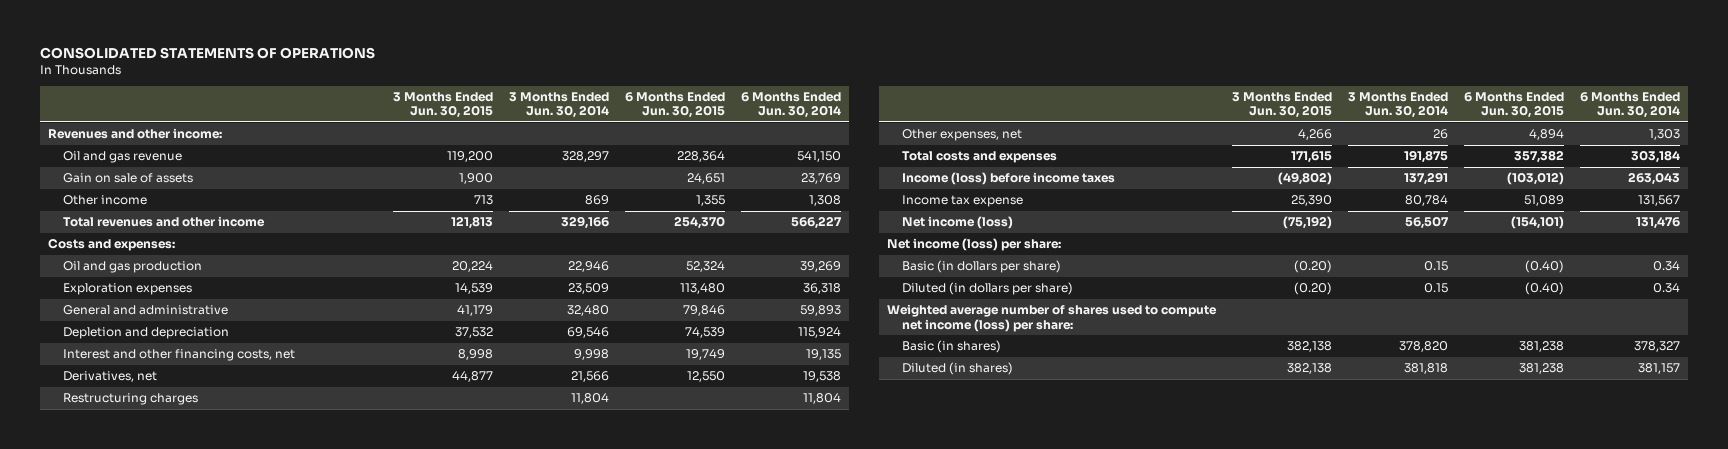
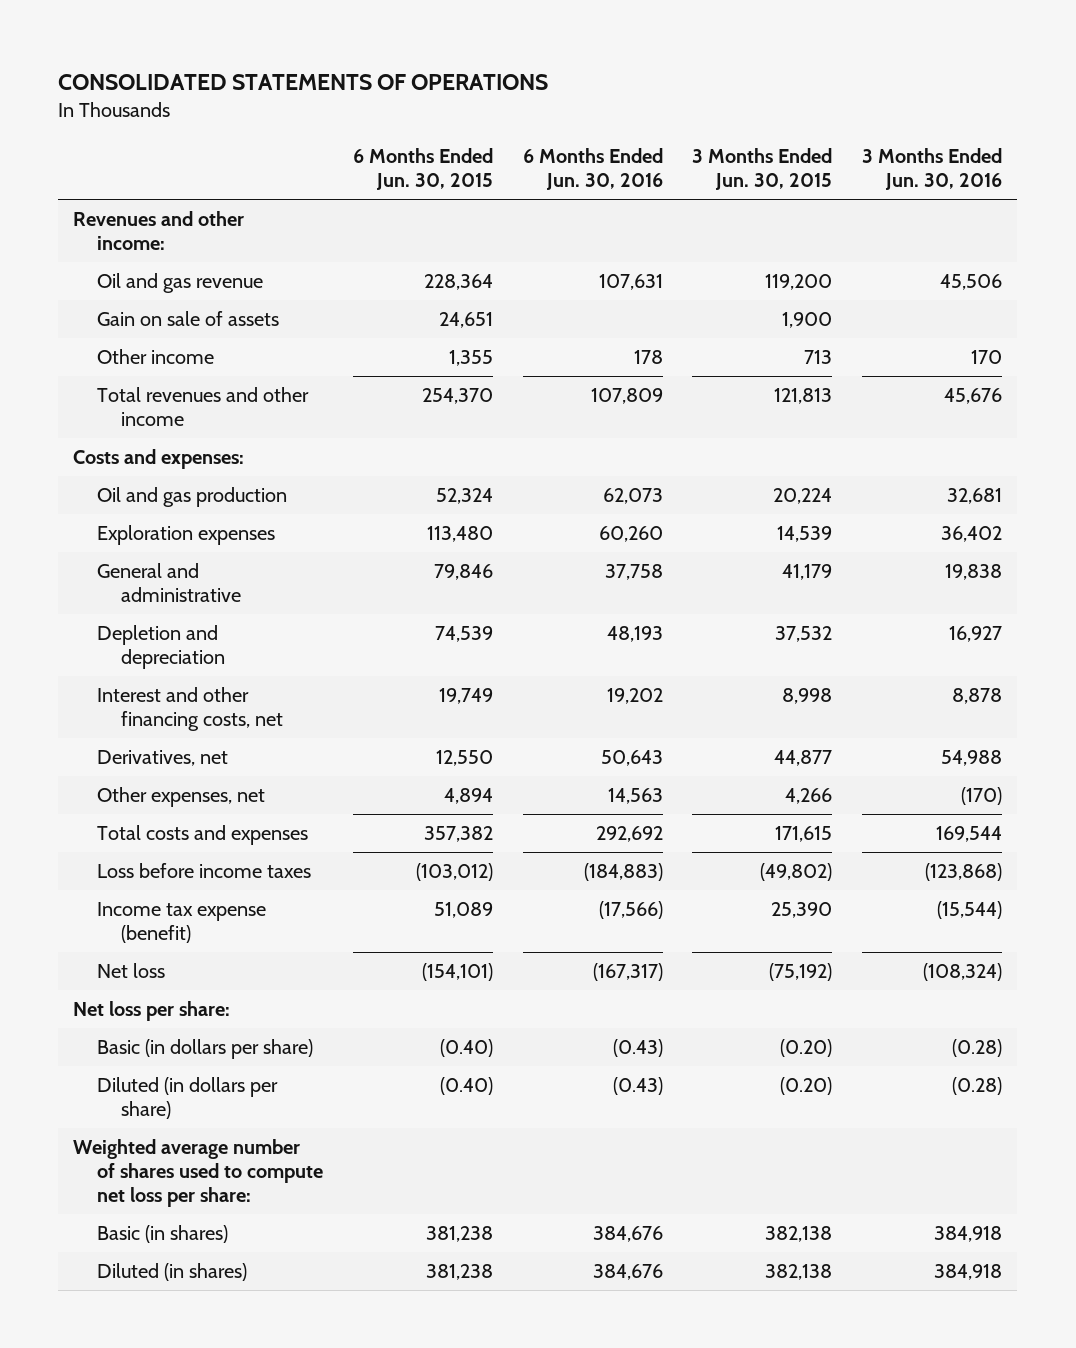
[508,91,609,119] 3 Months Ended Jun. 30, 2014 -> none
[741,91,842,119] 6 Months Ended Jun. 30, 2014 -> none
none -> [522,148,663,191] 6 Months Ended Jun. 30, 2016
none -> [862,148,1003,191] 3 Months Ended Jun. 30, 2016
[63,393,199,406] Restructuring charges -> none
[902,172,1116,186] Income (loss) before income taxes -> [96,863,311,879] Loss before income taxes
[902,195,1024,208] Income tax expense -> [96,902,266,943] Income tax expense (benefit)
[902,216,1014,230] Net income (loss) -> [96,963,165,979] Net loss
[886,238,1061,252] Net income (loss) per share: -> [73,1001,231,1022] Net loss per share:
[886,304,1217,332] Weighted average number of shares used to compute net income (loss) per share: -> [73,1139,323,1207] Weighted average number of shares used to compute net loss per share:

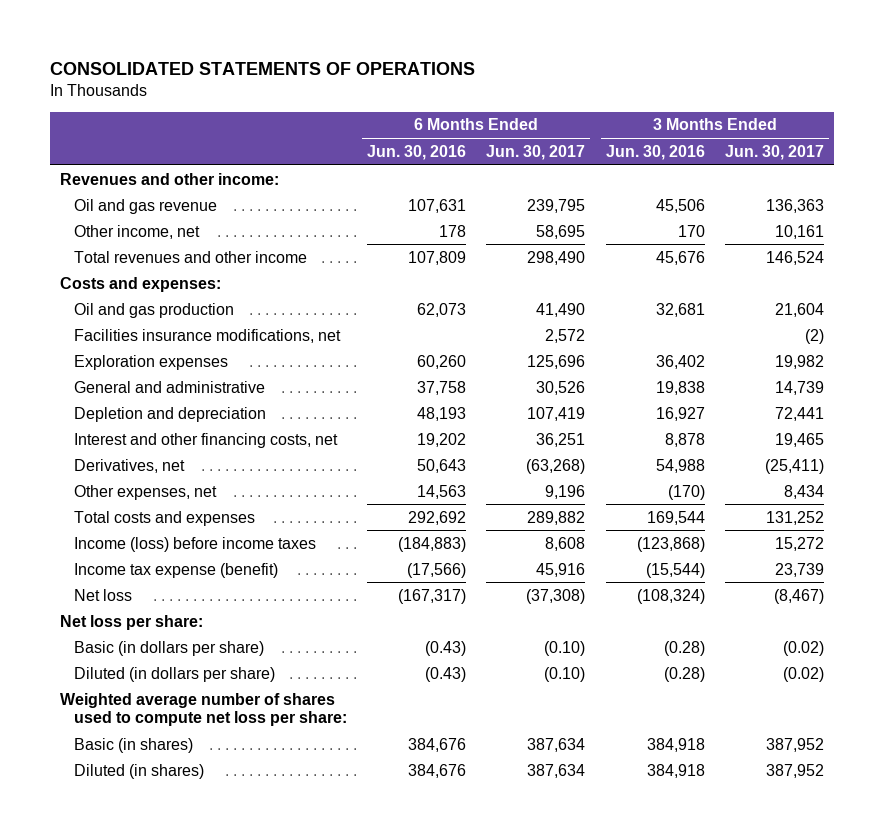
[352,148,493,191] 6 Months Ended Jun. 30, 2015 -> none
[692,148,833,191] 3 Months Ended Jun. 30, 2015 -> none
none -> [486,144,586,160] Jun. 30, 2017
none -> [724,144,824,160] Jun. 30, 2017
[96,311,279,327] Gain on sale of assets -> none
[96,349,214,365] Other income -> [73,224,200,239] Other income, net
none -> [73,328,341,343] Facilities insurance modifications, net
[96,863,311,879] Loss before income taxes -> [73,536,316,552] Income (loss) before income taxes

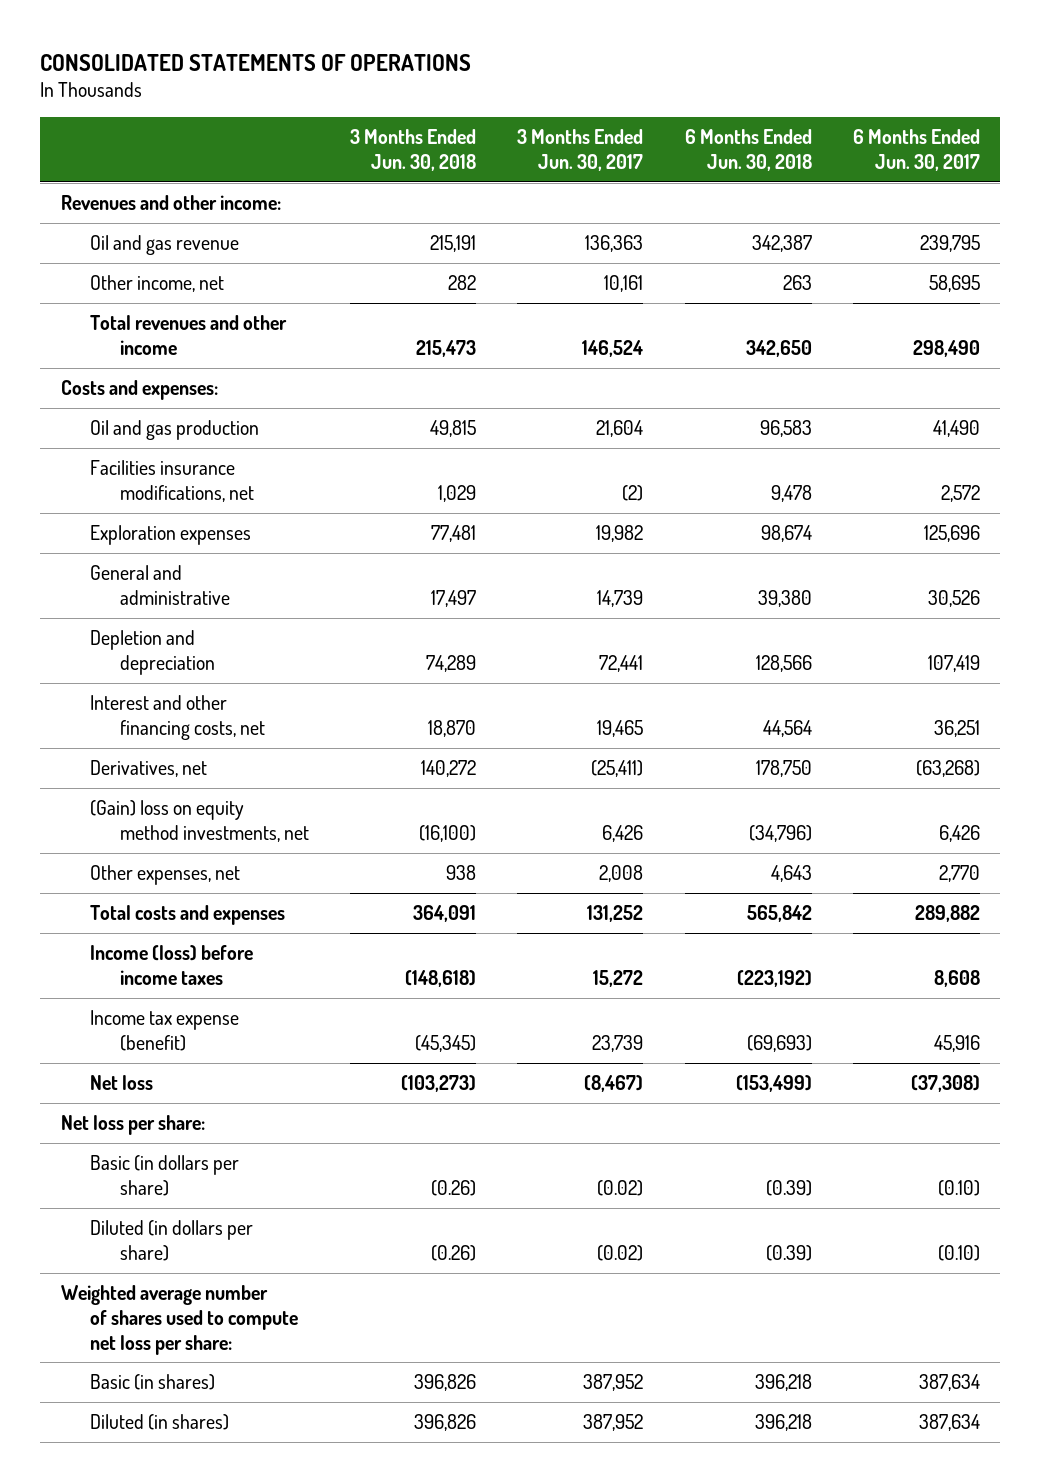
[367,144,467,160] Jun. 30, 2016 -> none
[605,144,705,160] Jun. 30, 2016 -> none
none -> [349,129,476,171] 3 Months Ended Jun. 30, 2018
none -> [684,129,812,171] 6 Months Ended Jun. 30, 2018
none -> [90,800,309,842] (Gain) loss on equity method investments, net
[545,484,586,499] 9,196 -> [938,865,980,883] 2,770
[783,484,824,499] 8,434 -> [599,865,644,883] 2,008

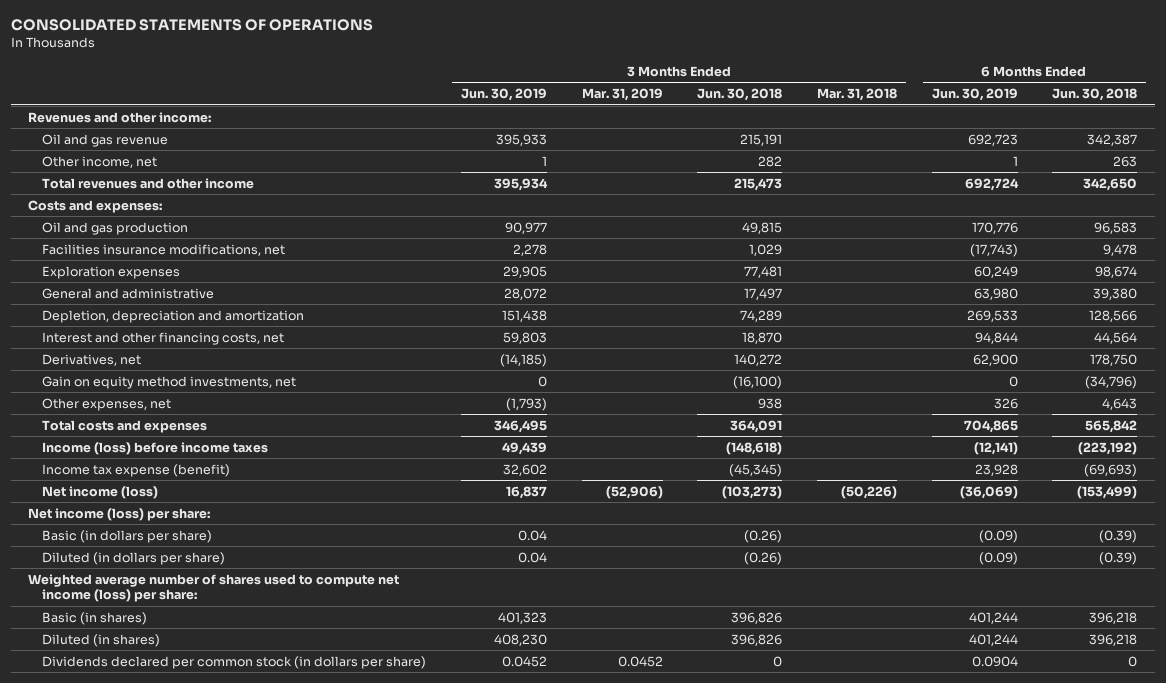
[517,129,644,171] 3 Months Ended Jun. 30, 2017 -> none
[852,129,980,171] 6 Months Ended Jun. 30, 2017 -> none
none -> [460,88,547,102] Jun. 30, 2019
none -> [581,88,663,102] Mar. 31, 2019
none -> [816,88,897,102] Mar. 31, 2018
none -> [931,88,1018,102] Jun. 30, 2019
[90,630,215,675] Depletion and depreciation -> [42,309,305,323] Depletion, depreciation and amortization
[90,800,309,842] (Gain) loss on equity method investments, net -> [42,375,297,389] Gain on equity method investments, net
[90,1075,154,1091] Net loss -> [42,485,159,499] Net income (loss)
[60,1115,205,1136] Net loss per share: -> [28,507,211,521] Net income (loss) per share:
[60,1285,299,1355] Weighted average number of shares used to compute net loss per share: -> [28,573,400,603] Weighted average number of shares used to compute net income (loss) per share:
none -> [42,655,427,669] Dividends declared per common stock (in dollars per share)

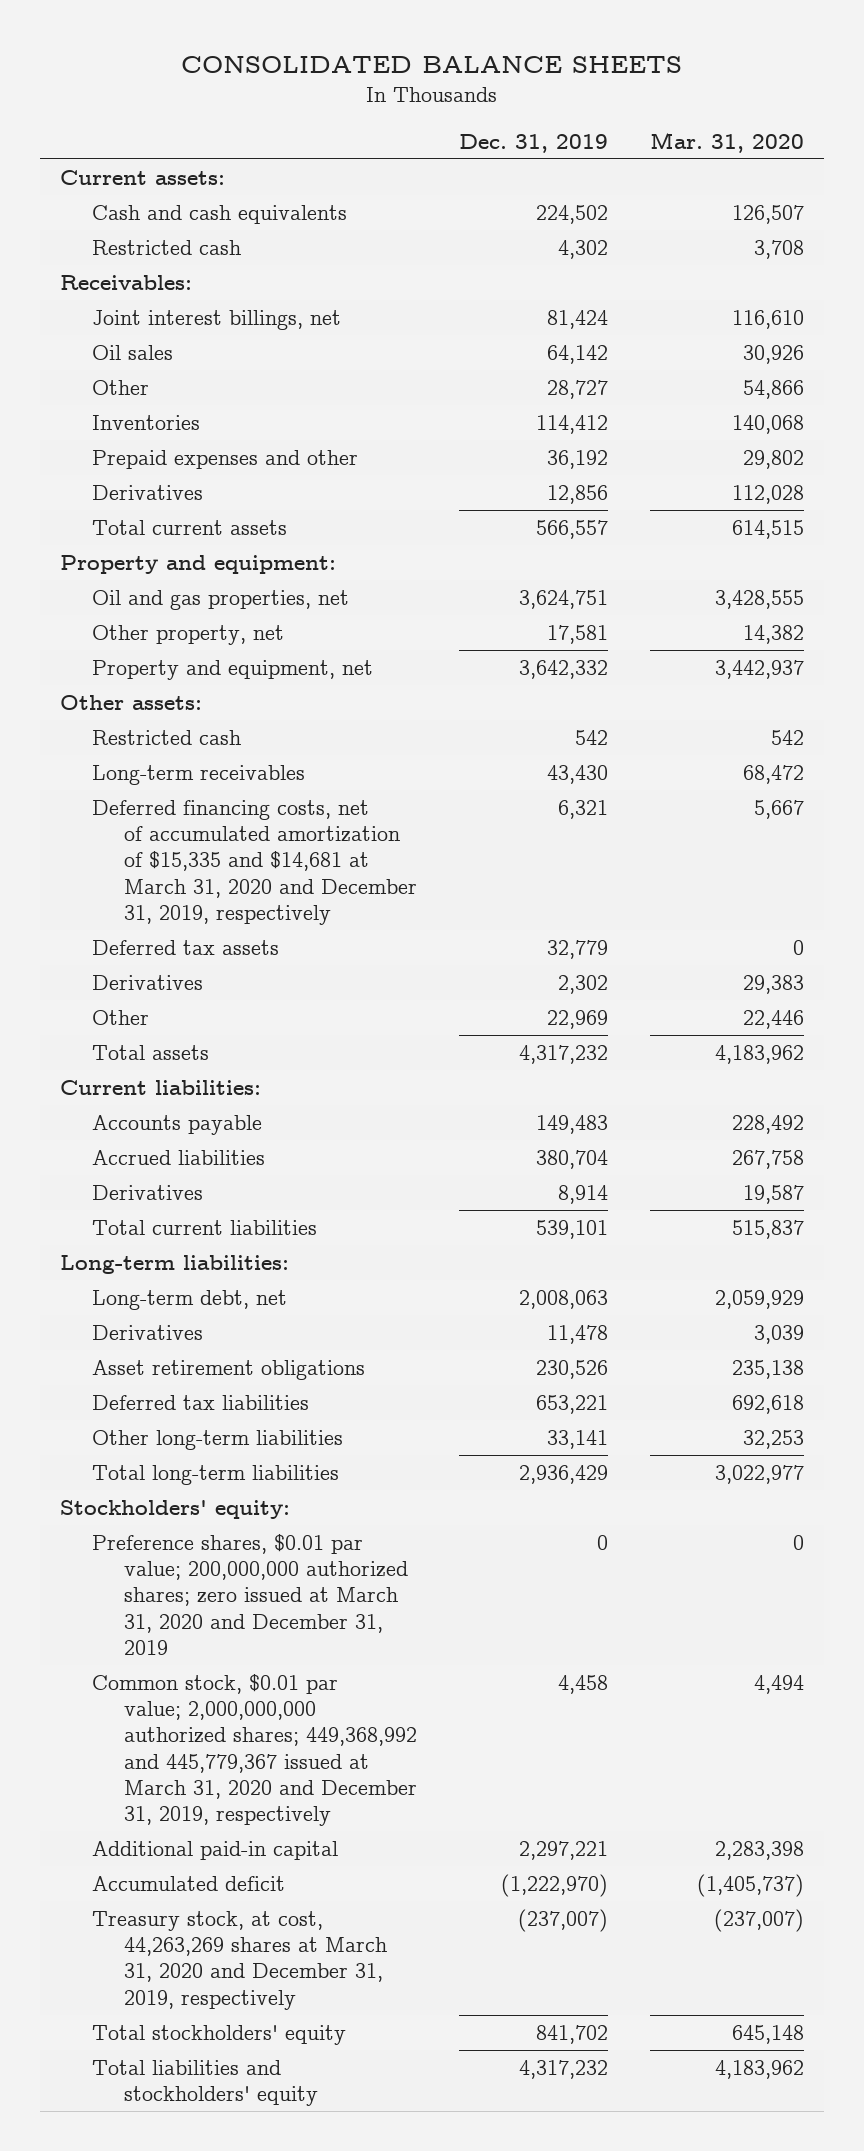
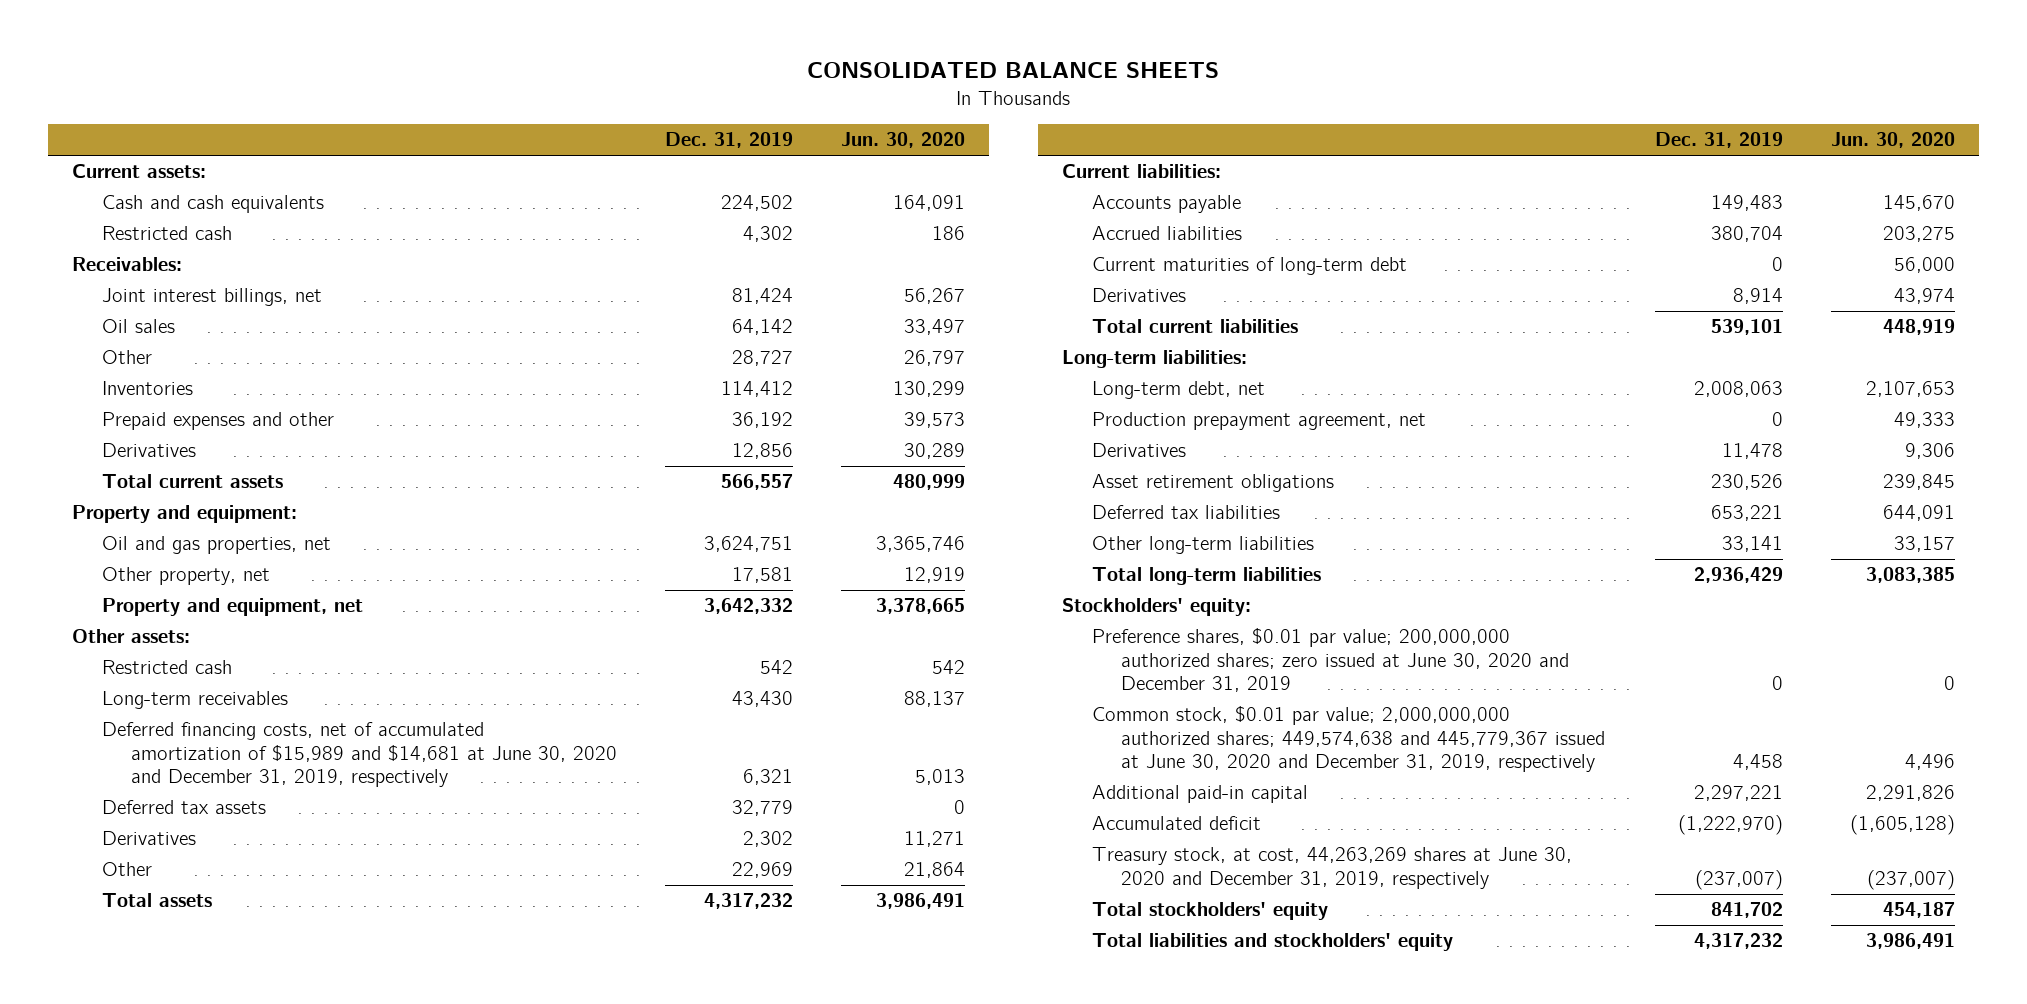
[649,131,804,153] Mar. 31, 2020 -> none
none -> [841,132,966,149] Jun. 30, 2020
[92,799,418,926] Deferred financing costs, net of accumulated amortization of $15,335 and $14,681 at March 31, 2020 and December 31, 2019, respectively -> [101,722,618,788] Deferred financing costs, net of accumulated amortization of $15,989 and $14,681 at June 30, 2020 and December 31, 2019, respectively
none -> [1091,257,1407,276] Current maturities of long-term debt
none -> [1091,412,1426,431] Production prepayment agreement, net
[92,1533,409,1656] Preference shares, $0.01 par value; 200,000,000 authorized shares; zero issued at March 31, 2020 and December 31, 2019 -> [1091,628,1570,693] Preference shares, $0.01 par value; 200,000,000 authorized shares; zero issued at June 30, 2020 and December 31, 2019
[92,1673,418,1827] Common stock, $0.01 par value; 2,000,000,000 authorized shares; 449,368,992 and 445,779,367 issued at March 31, 2020 and December 31, 2019, respectively -> [1091,706,1606,773] Common stock, $0.01 par value; 2,000,000,000 authorized shares; 449,574,638 and 445,779,367 issued at June 30, 2020 and December 31, 2019, respectively
[92,1910,388,2010] Treasury stock, at cost, 44,263,269 shares at March 31, 2020 and December 31, 2019, respectively -> [1091,847,1572,889] Treasury stock, at cost, 44,263,269 shares at June 30, 2020 and December 31, 2019, respectively

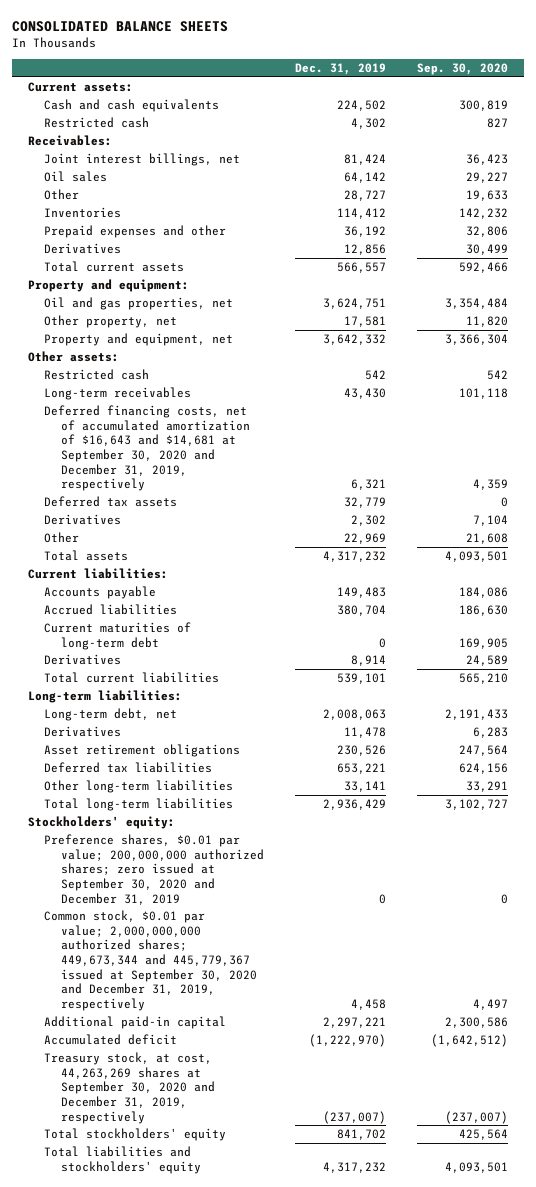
[841,132,966,149] Jun. 30, 2020 -> none
none -> [417,63,509,76] Sep. 30, 2020
[101,722,618,788] Deferred financing costs, net of accumulated amortization of $15,989 and $14,681 at June 30, 2020 and December 31, 2019, respectively -> [44,405,250,492] Deferred financing costs, net of accumulated amortization of $16,643 and $14,681 at September 30, 2020 and December 31, 2019, respectively
[1091,412,1426,431] Production prepayment agreement, net -> none
[1091,628,1570,693] Preference shares, $0.01 par value; 200,000,000 authorized shares; zero issued at June 30, 2020 and December 31, 2019 -> [44,834,264,905] Preference shares, $0.01 par value; 200,000,000 authorized shares; zero issued at September 30, 2020 and December 31, 2019
[1091,706,1606,773] Common stock, $0.01 par value; 2,000,000,000 authorized shares; 449,574,638 and 445,779,367 issued at June 30, 2020 and December 31, 2019, respectively -> [44,910,257,1012] Common stock, $0.01 par value; 2,000,000,000 authorized shares; 449,673,344 and 445,779,367 issued at September 30, 2020 and December 31, 2019, respectively
[1091,847,1572,889] Treasury stock, at cost, 44,263,269 shares at June 30, 2020 and December 31, 2019, respectively -> [44,1052,215,1124] Treasury stock, at cost, 44,263,269 shares at September 30, 2020 and December 31, 2019, respectively

